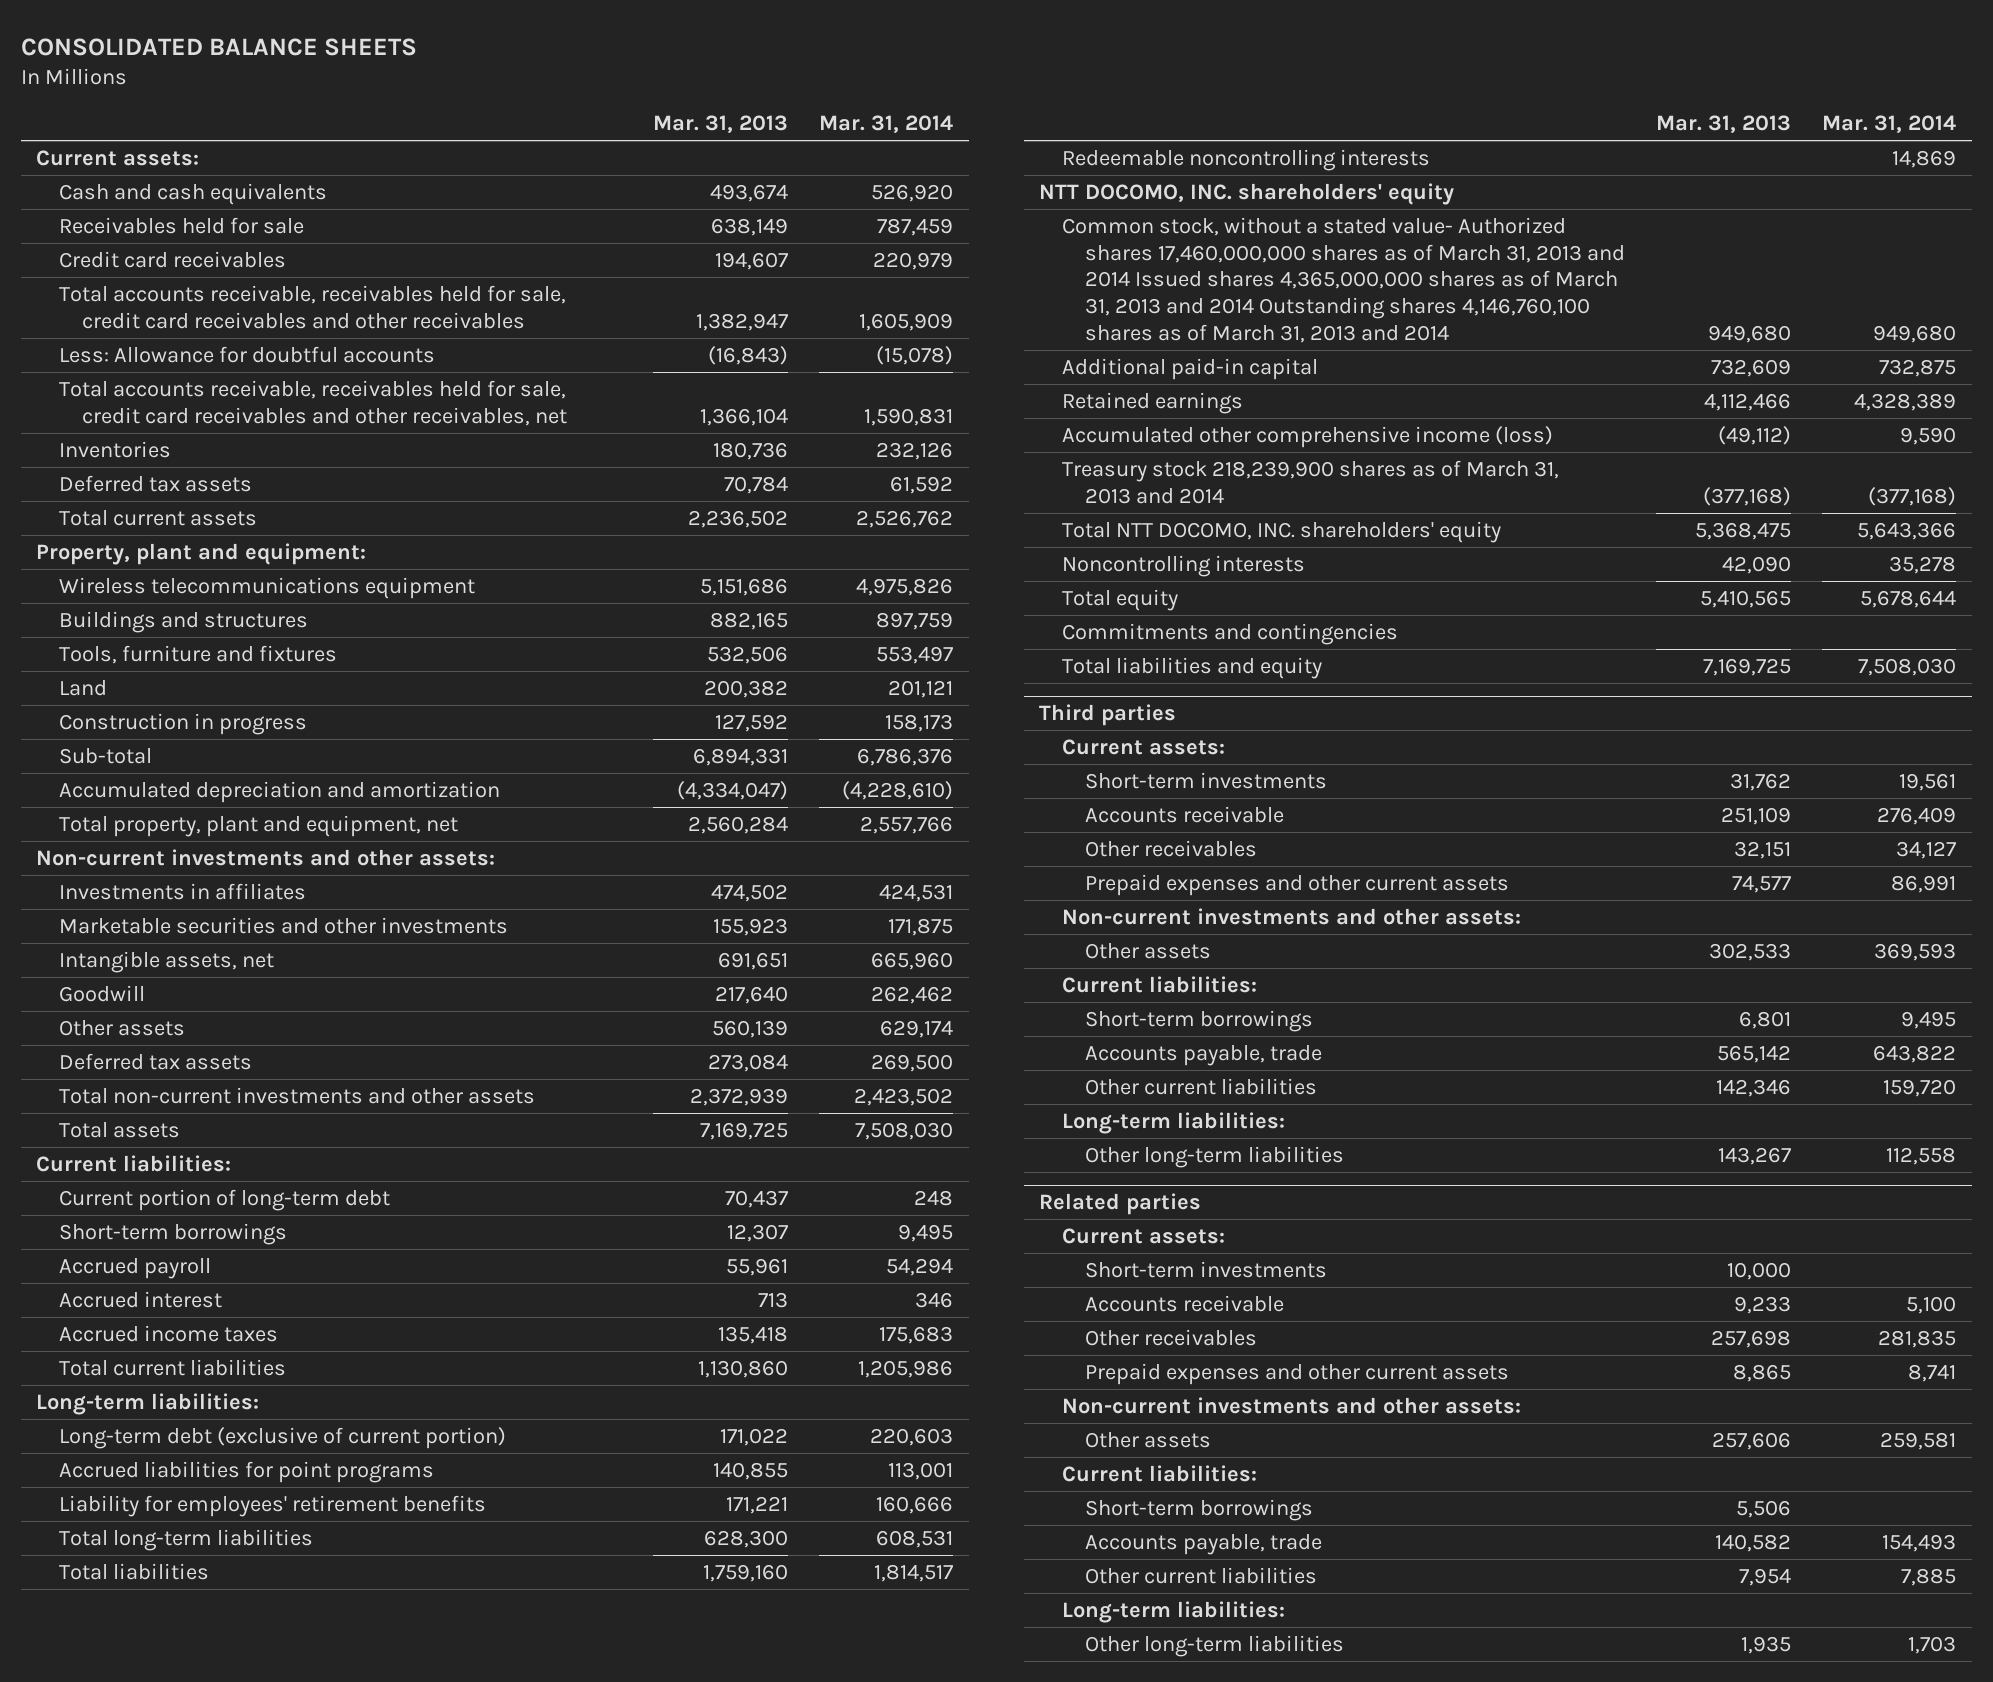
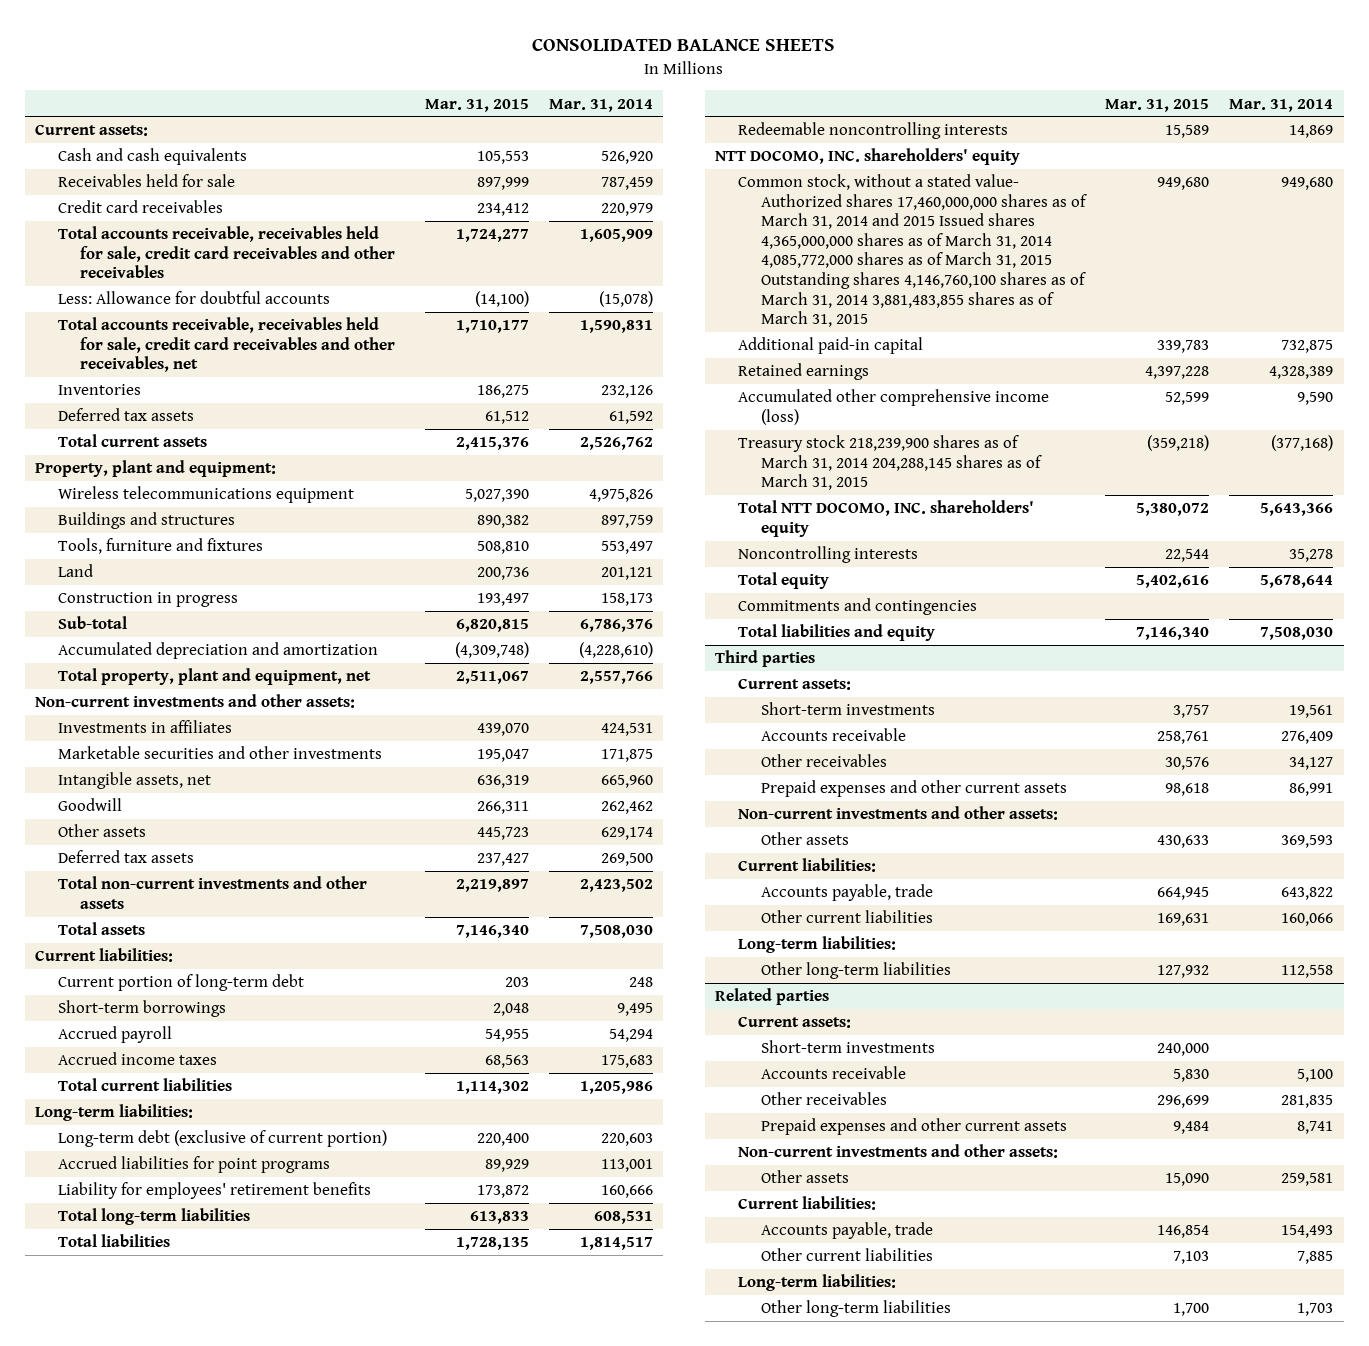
[653,115,789,134] Mar. 31, 2013 -> none
none -> [424,98,529,112] Mar. 31, 2015
[59,1290,223,1308] Accrued interest -> none
[1061,216,1625,343] Common stock, without a stated value- Authorized shares 17,460,000,000 shares as of March 31, 2013 and 2014 Issued shares 4,365,000,000 shares as of March 31, 2013 and 2014 Outstanding shares 4,146,760,100 shares as of March 31, 2013 and 2014 -> [738,174,1087,328] Common stock, without a stated value- Authorized shares 17,460,000,000 shares as of March 31, 2014 and 2015 Issued shares 4,365,000,000 shares as of March 31, 2014 4,085,772,000 shares as of March 31, 2015 Outstanding shares 4,146,760,100 shares as of March 31, 2014 3,881,483,855 shares as of March 31, 2015
[1061,459,1559,504] Treasury stock 218,239,900 shares as of March 31, 2013 and 2014 -> [738,435,1042,491] Treasury stock 218,239,900 shares as of March 31, 2014 204,288,145 shares as of March 31, 2015
[1084,1009,1313,1032] Short-term borrowings -> none
[1883,1078,1957,1097] 159,720 -> [1281,913,1334,927] 160,066
[1084,1498,1313,1521] Short-term borrowings -> none

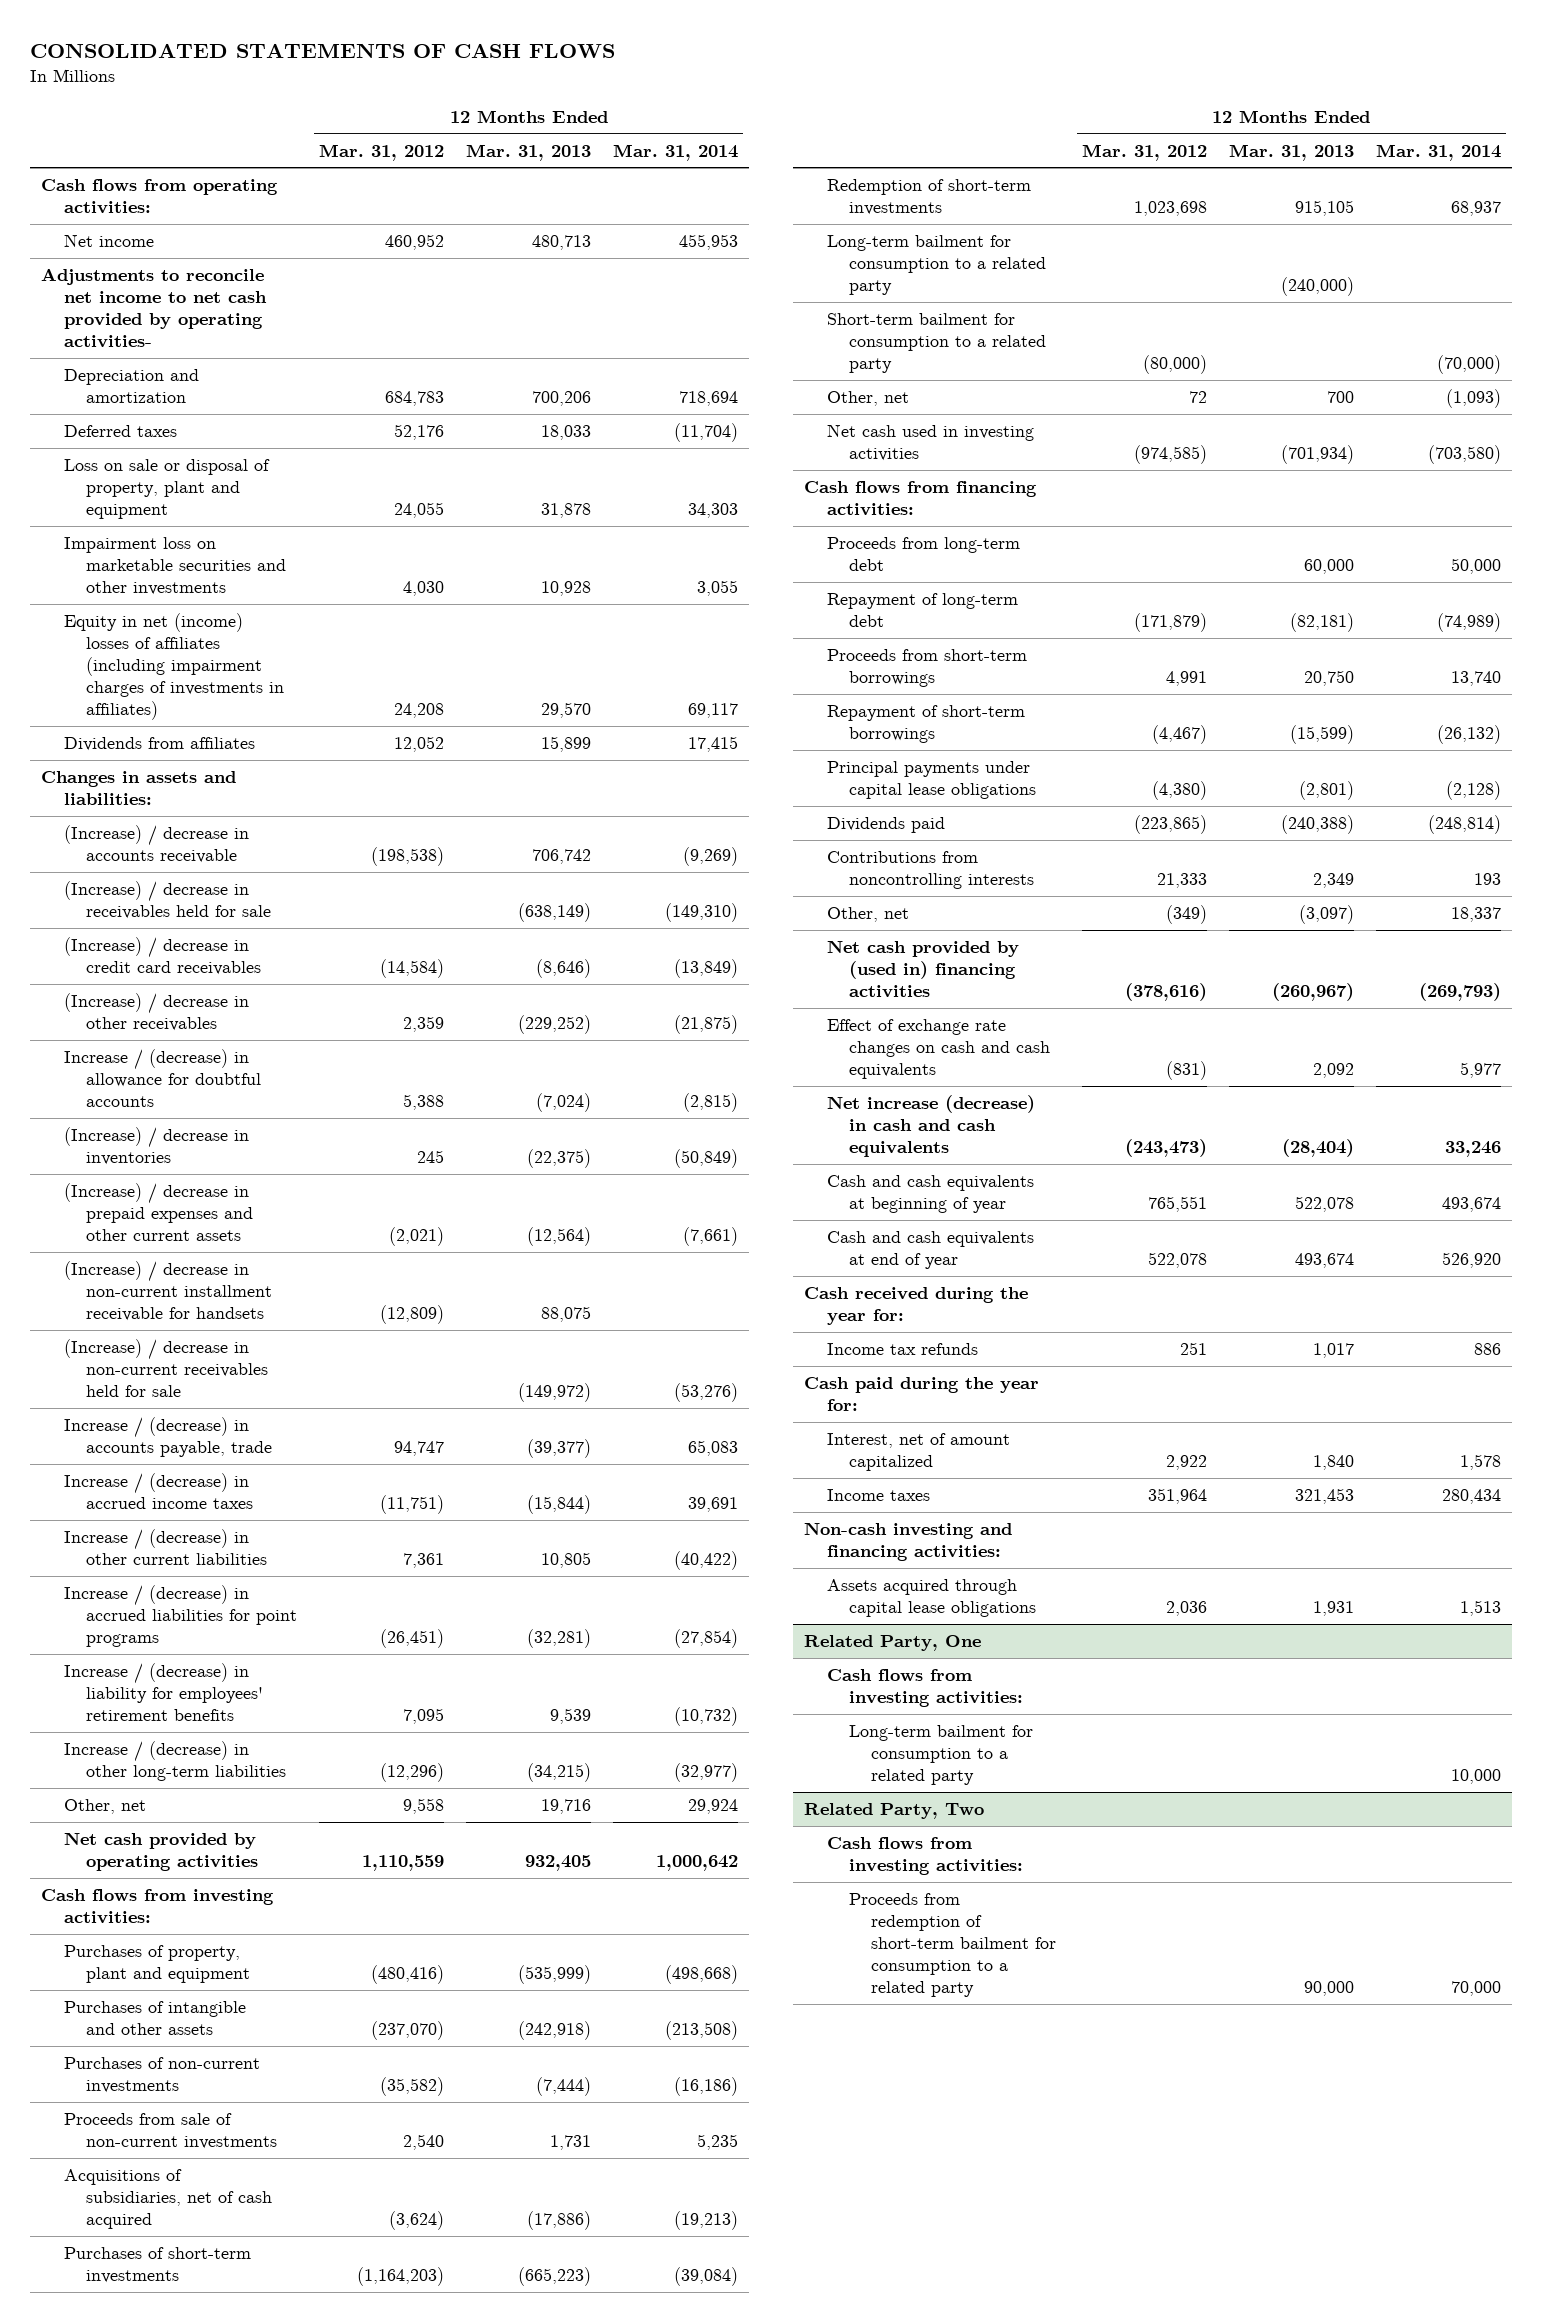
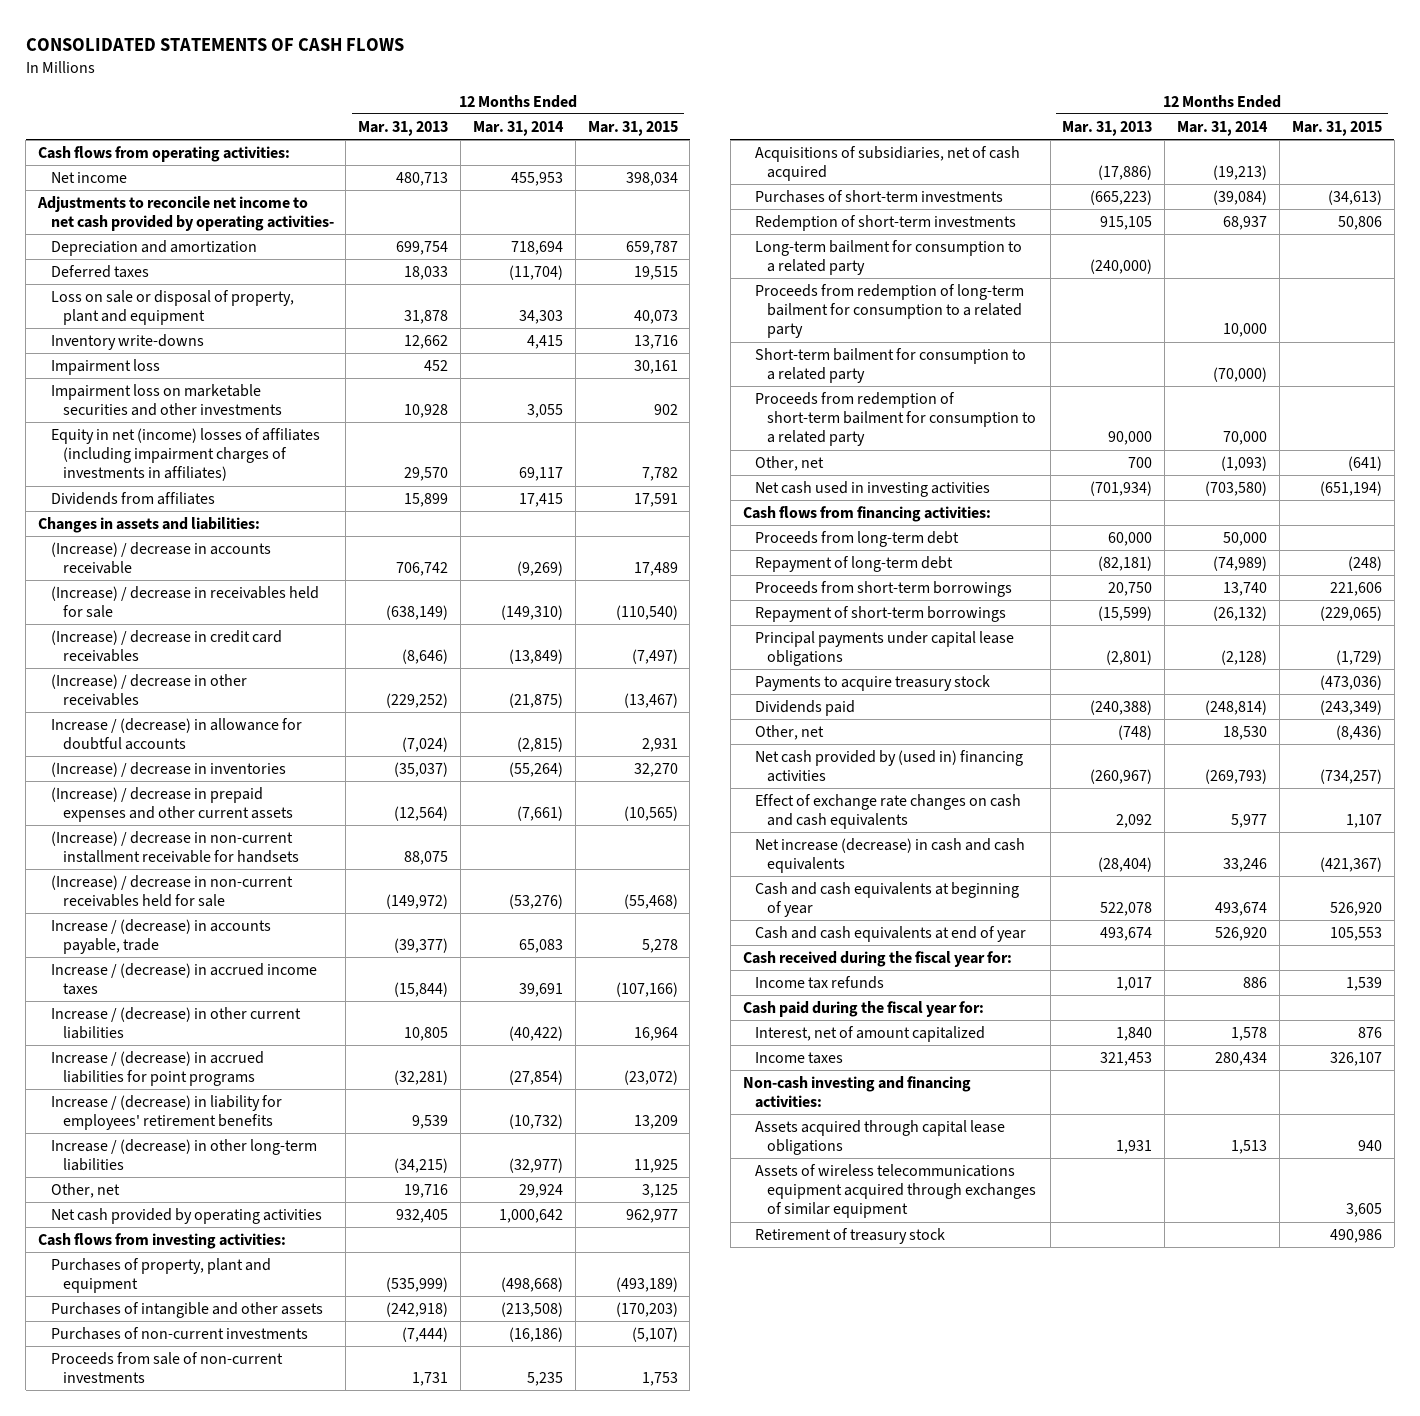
[319,143,445,161] Mar. 31, 2012 -> none
none -> [587,120,678,136] Mar. 31, 2015
[532,391,592,407] 700,206 -> [396,240,449,255] 699,754
none -> [50,333,204,350] Inventory write-downs
none -> [50,358,160,375] Impairment loss
[527,1149,592,1169] (22,375) -> [394,761,449,777] (35,037)
[673,1149,738,1169] (50,849) -> [508,761,563,777] (55,264)
none -> [754,283,1024,339] Proceeds from redemption of long-term bailment for consumption to a related party
none -> [754,391,1036,447] Proceeds from redemption of short-term bailment for consumption to a related party
none -> [754,674,990,691] Payments to acquire treasury stock
[826,851,1035,890] Contributions from noncontrolling interests -> none
[1298,905,1354,925] (3,097) -> [1118,724,1153,740] (748)
[1450,907,1501,923] 18,337 -> [1223,725,1268,740] 18,530
[804,1287,1029,1326] Cash received during the year for: -> [742,950,1012,967] Cash received during the fiscal year for:
[804,1377,1040,1412] Cash paid during the year for: -> [742,1000,984,1017] Cash paid during the fiscal year for:
[804,1635,982,1652] Related Party, One -> none
[826,1669,1024,1708] Cash flows from investing activities: -> none
[849,1725,1034,1785] Long-term bailment for consumption to a related party -> none
[804,1803,985,1820] Related Party, Two -> none
[826,1837,1024,1876] Cash flows from investing activities: -> none
[849,1893,1057,1997] Proceeds from redemption of short-term bailment for consumption to a related party -> none
none -> [754,1163,1036,1219] Assets of wireless telecommunications equipment acquired through exchanges of similar equipment
none -> [754,1227,945,1244] Retirement of treasury stock

